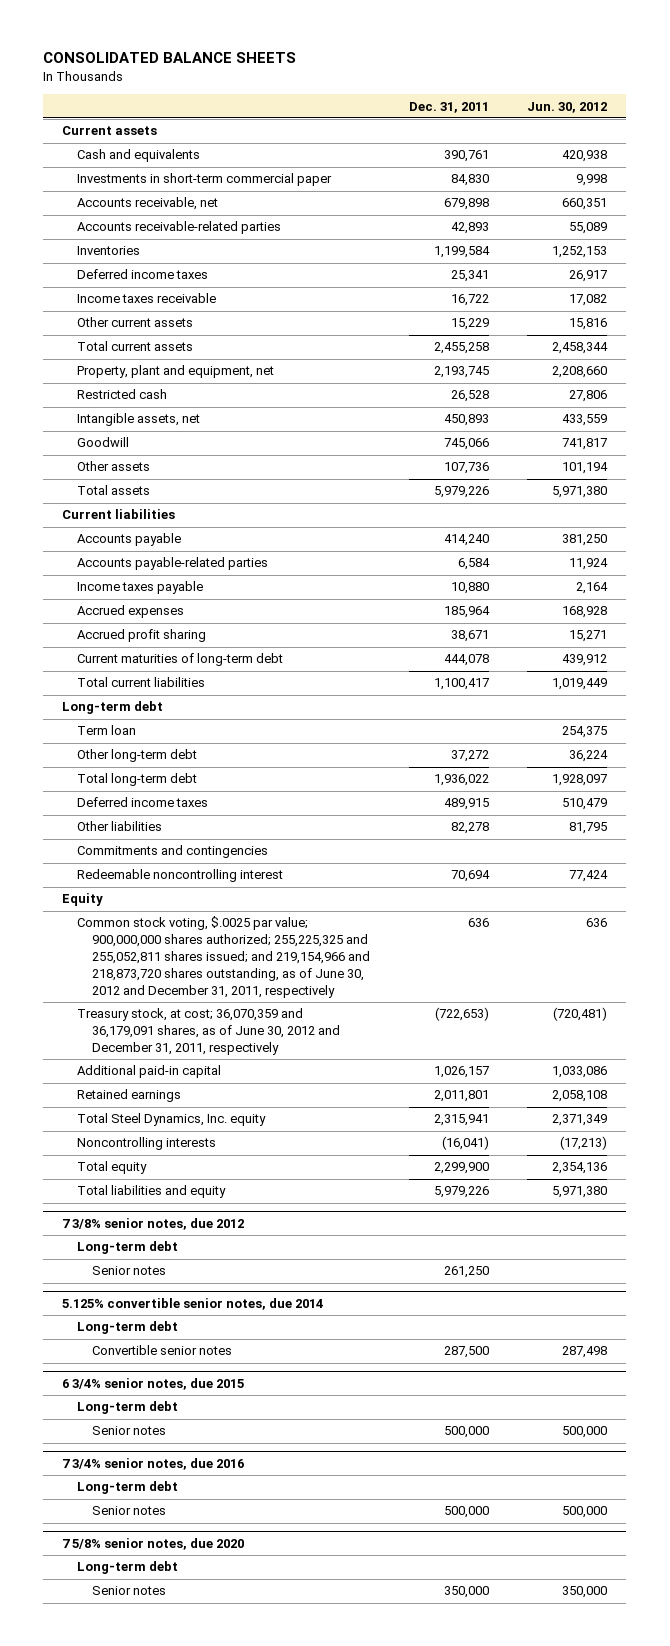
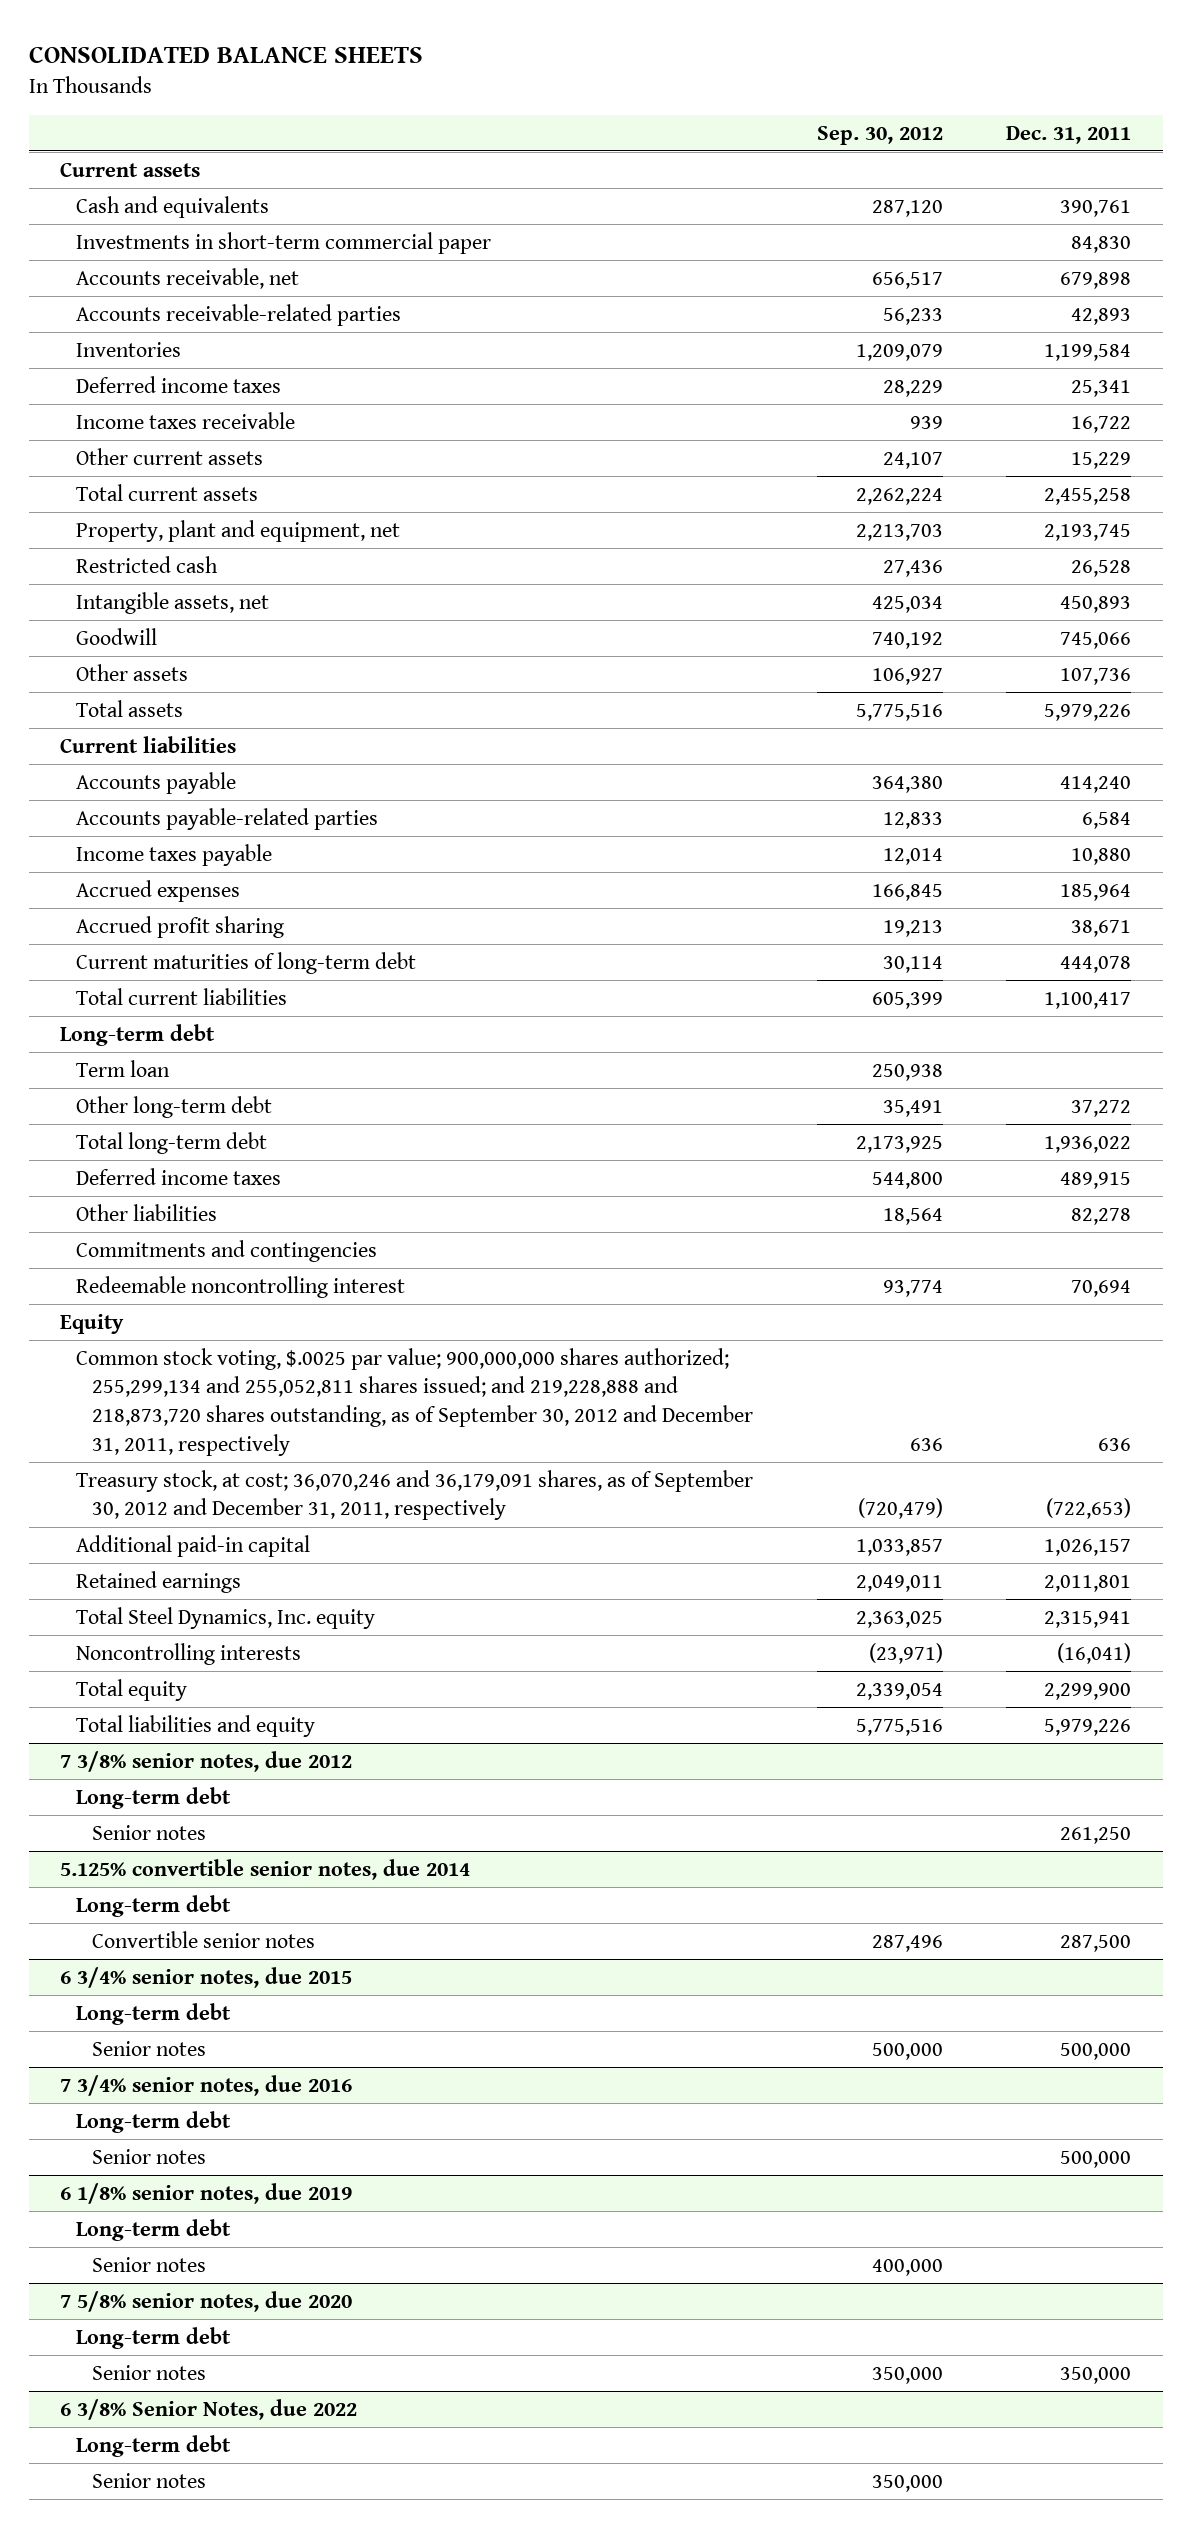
[527,101,608,113] Jun. 30, 2012 -> none
none -> [816,125,943,145] Sep. 30, 2012
[77,916,371,998] Common stock voting, $.0025 par value; 900,000,000 shares authorized; 255,225,325 and 255,052,811 shares issued; and 219,154,966 and 218,873,720 shares outstanding, as of June 30, 2012 and December 31, 2011, respectively -> [76,1347,754,1456] Common stock voting, $.0025 par value; 900,000,000 shares authorized; 255,299,134 and 255,052,811 shares issued; and 219,228,888 and 218,873,720 shares outstanding, as of September 30, 2012 and December 31, 2011, respectively
[77,1008,341,1056] Treasury stock, at cost; 36,070,359 and 36,179,091 shares, as of June 30, 2012 and December 31, 2011, respectively -> [76,1469,754,1521] Treasury stock, at cost; 36,070,246 and 36,179,091 shares, as of September 30, 2012 and December 31, 2011, respectively
none -> [60,2182,353,2204] 6 1/8% senior notes, due 2019
none -> [76,2218,232,2241] Long-term debt
none -> [92,2256,207,2272] Senior notes
none -> [60,2398,358,2420] 6 3/8% Senior Notes, due 2022
none -> [76,2434,232,2457] Long-term debt
none -> [92,2472,207,2488] Senior notes

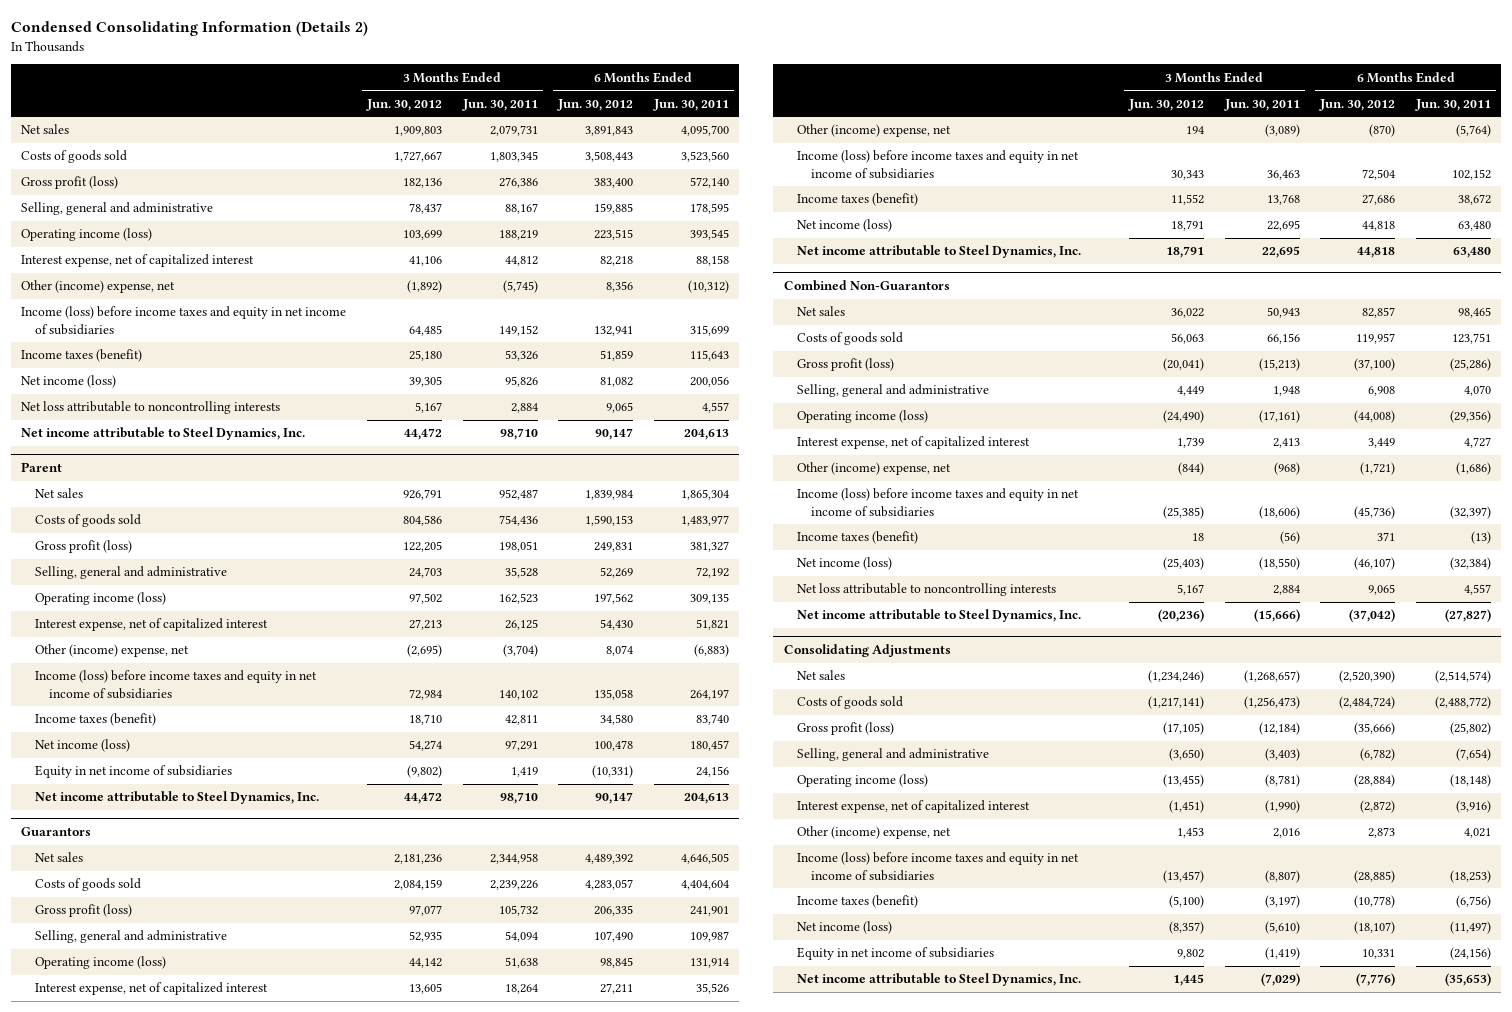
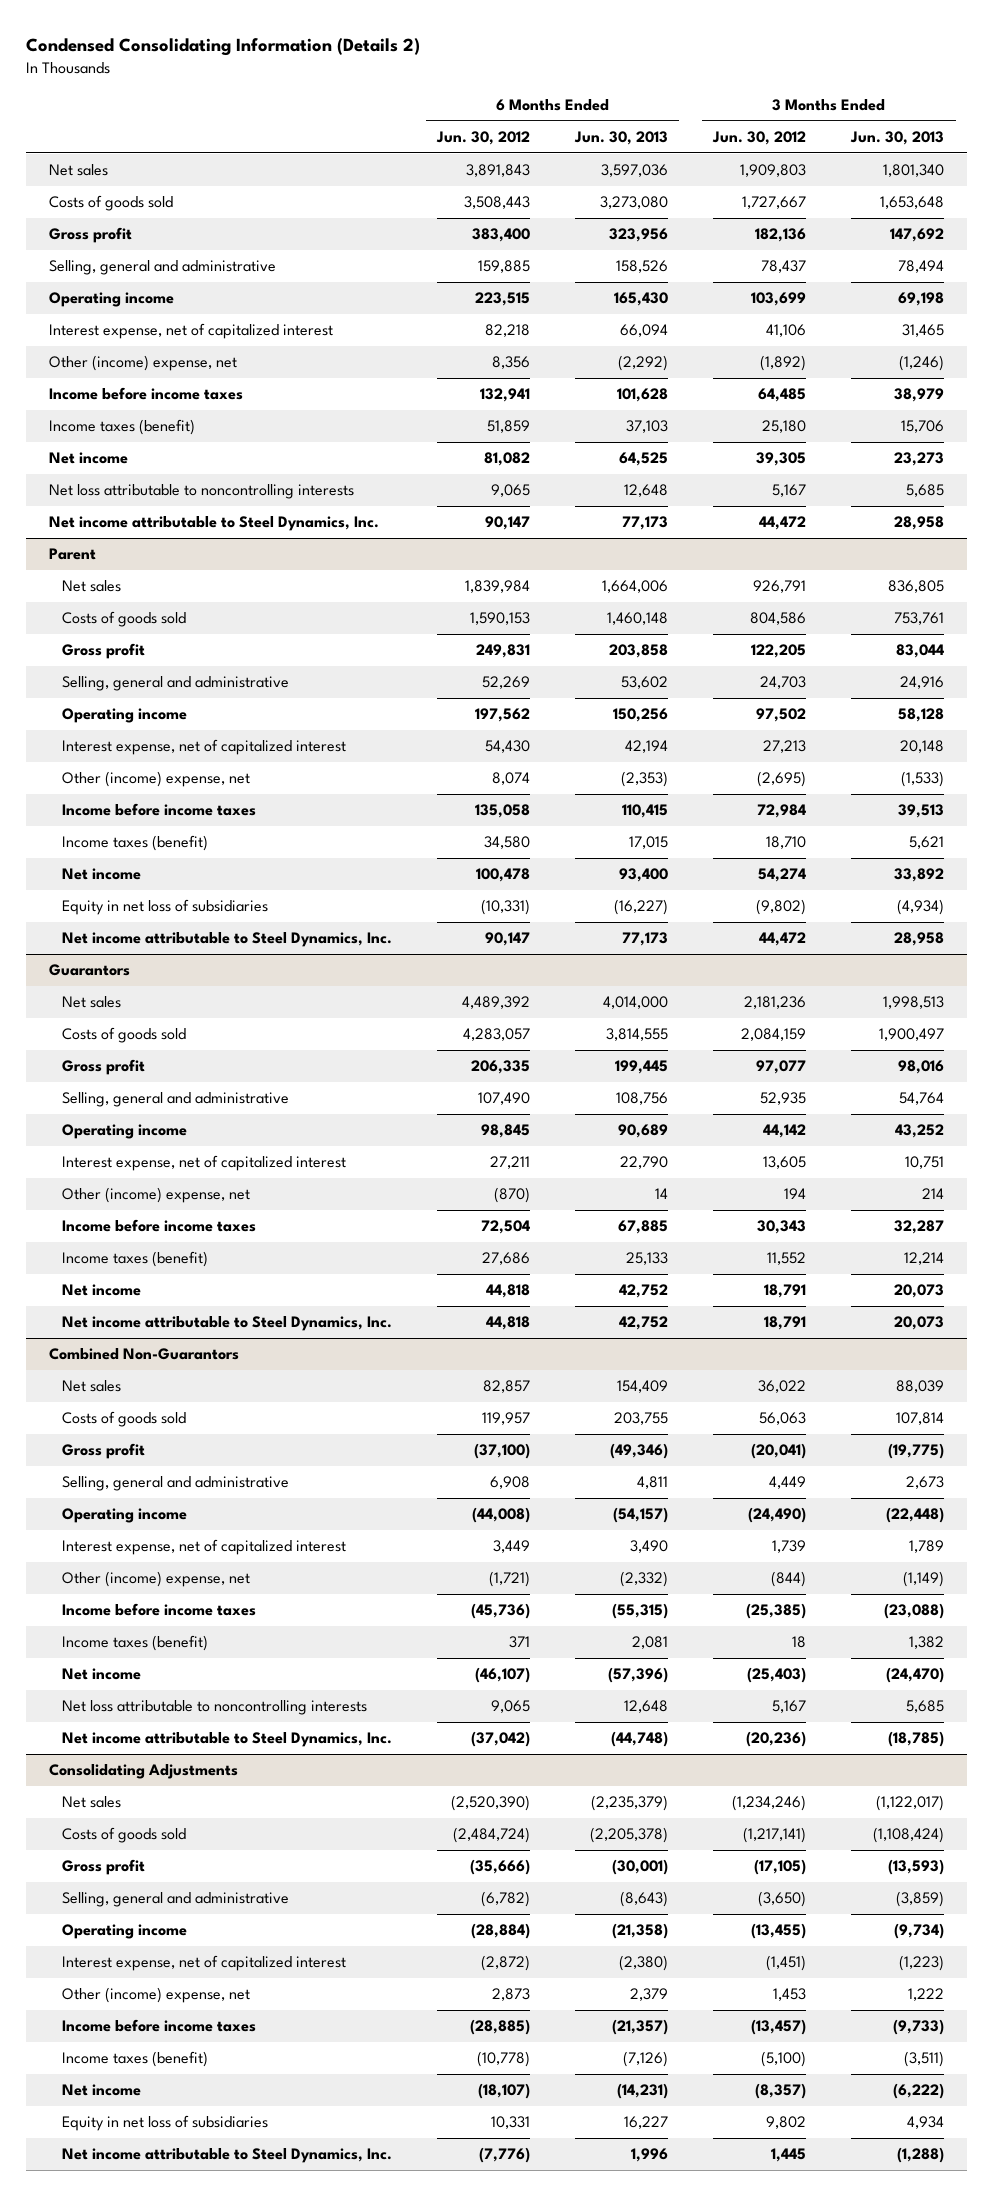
[461,98,538,111] Jun. 30, 2011 -> none
[652,98,729,111] Jun. 30, 2011 -> none
none -> [574,131,669,146] Jun. 30, 2013
none -> [850,131,945,146] Jun. 30, 2013
[21,176,119,190] Gross profit (loss) -> [48,227,132,244] Gross profit
[21,228,153,242] Operating income (loss) -> [48,292,174,308] Operating income
[21,306,347,335] Income (loss) before income taxes and equity in net income of subsidiaries -> [48,387,243,401] Income before income taxes
[21,375,117,389] Net income (loss) -> [48,452,128,465] Net income
[34,540,132,554] Gross profit (loss) -> [61,643,145,660] Gross profit
[34,592,166,606] Operating income (loss) -> [61,708,187,724] Operating income
[34,670,317,699] Income (loss) before income taxes and equity in net income of subsidiaries -> [61,803,256,817] Income before income taxes
[34,739,130,753] Net income (loss) -> [61,868,141,881] Net income
[34,765,232,779] Equity in net income of subsidiaries -> [61,899,268,916] Equity in net loss of subsidiaries
[34,904,132,918] Gross profit (loss) -> [61,1059,145,1076] Gross profit
[34,956,166,970] Operating income (loss) -> [61,1124,187,1140] Operating income
[797,150,1080,179] Income (loss) before income taxes and equity in net income of subsidiaries -> [61,1219,256,1233] Income before income taxes
[797,219,893,233] Net income (loss) -> [61,1284,141,1297] Net income
[797,358,895,372] Gross profit (loss) -> [61,1443,145,1460] Gross profit
[797,410,929,424] Operating income (loss) -> [61,1508,187,1524] Operating income
[797,488,1080,517] Income (loss) before income taxes and equity in net income of subsidiaries -> [61,1603,256,1617] Income before income taxes
[797,557,893,571] Net income (loss) -> [61,1668,141,1681] Net income
[797,722,895,736] Gross profit (loss) -> [61,1859,145,1876] Gross profit
[797,774,929,788] Operating income (loss) -> [61,1924,187,1940] Operating income
[797,852,1080,881] Income (loss) before income taxes and equity in net income of subsidiaries -> [61,2019,256,2033] Income before income taxes
[797,921,893,935] Net income (loss) -> [61,2084,141,2097] Net income
[797,947,995,961] Equity in net income of subsidiaries -> [61,2115,268,2132] Equity in net loss of subsidiaries

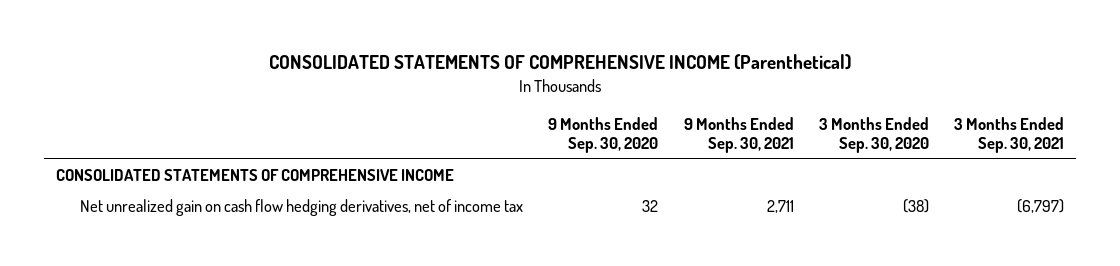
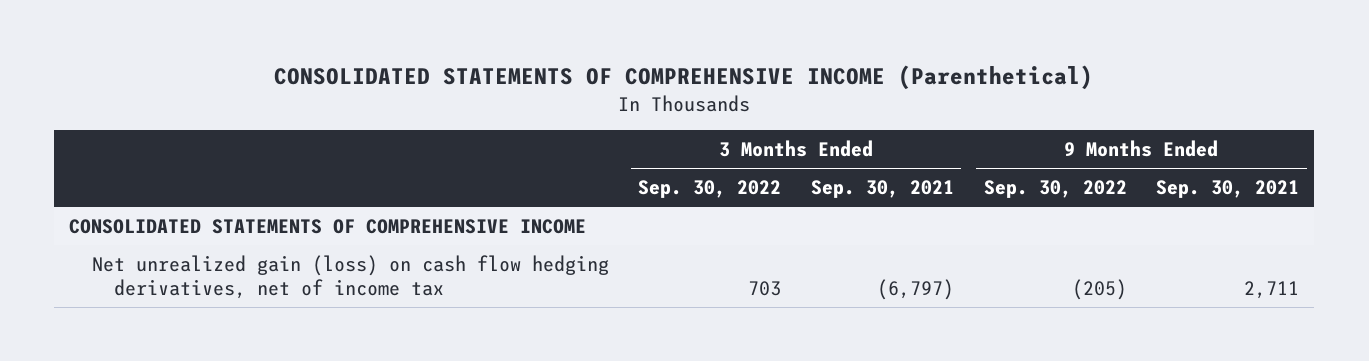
[548,116,659,154] 9 Months Ended Sep. 30, 2020 -> none
[818,116,929,154] 3 Months Ended Sep. 30, 2020 -> none
none -> [638,180,782,199] Sep. 30, 2022
none -> [983,180,1127,199] Sep. 30, 2022
[80,199,524,217] Net unrealized gain on cash flow hedging derivatives, net of income tax -> [91,254,609,300] Net unrealized gain (loss) on cash flow hedging derivatives, net of income tax

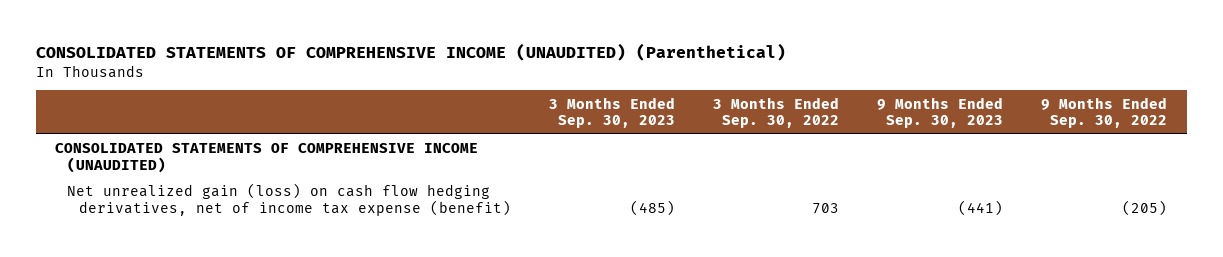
[274,65,1094,91] CONSOLIDATED STATEMENTS OF COMPREHENSIVE INCOME (Parenthetical) -> [36,42,787,61] CONSOLIDATED STATEMENTS OF COMPREHENSIVE INCOME (UNAUDITED) (Parenthetical)
[810,180,954,199] Sep. 30, 2021 -> none
[1156,180,1300,199] Sep. 30, 2021 -> none
none -> [548,96,675,129] 3 Months Ended Sep. 30, 2023
none -> [877,96,1004,129] 9 Months Ended Sep. 30, 2023
[69,218,587,234] CONSOLIDATED STATEMENTS OF COMPREHENSIVE INCOME -> [55,143,479,173] CONSOLIDATED STATEMENTS OF COMPREHENSIVE INCOME (UNAUDITED)
[91,254,609,300] Net unrealized gain (loss) on cash flow hedging derivatives, net of income tax -> [66,183,511,216] Net unrealized gain (loss) on cash flow hedging derivatives, net of income tax expense (benefit)

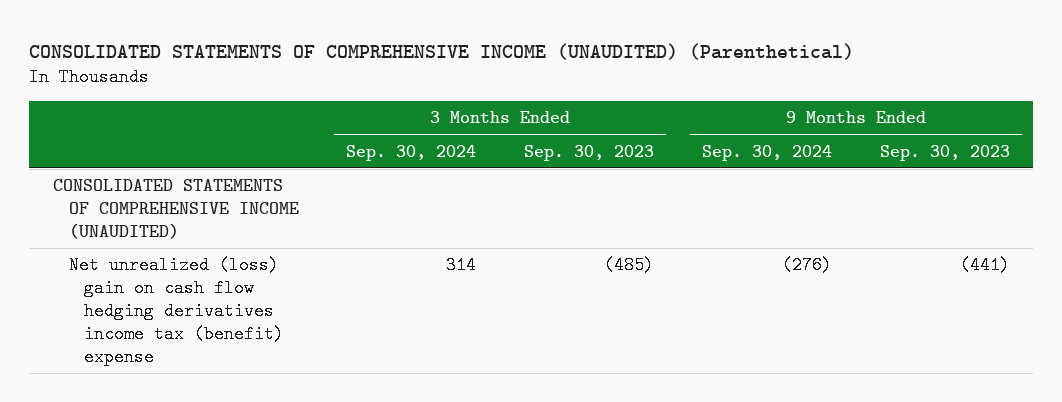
[713,96,840,129] 3 Months Ended Sep. 30, 2022 -> none
[1041,96,1168,129] 9 Months Ended Sep. 30, 2022 -> none
none -> [346,144,477,161] Sep. 30, 2024
none -> [701,144,832,161] Sep. 30, 2024
[66,183,511,216] Net unrealized gain (loss) on cash flow hedging derivatives, net of income tax expense (benefit) -> [68,256,285,366] Net unrealized (loss) gain on cash flow hedging derivatives income tax (benefit) expense

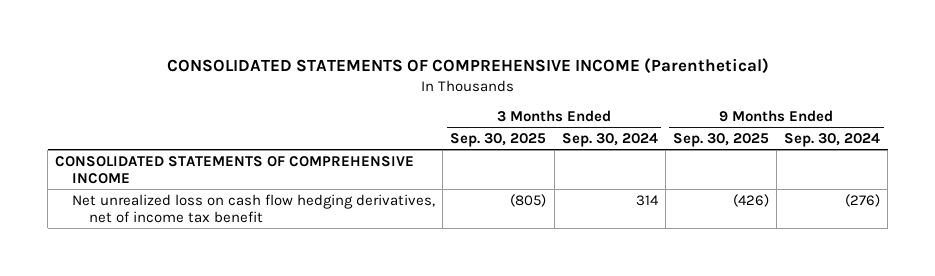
[28,42,854,60] CONSOLIDATED STATEMENTS OF COMPREHENSIVE INCOME (UNAUDITED) (Parenthetical) -> [166,57,769,74] CONSOLIDATED STATEMENTS OF COMPREHENSIVE INCOME (Parenthetical)
[524,144,655,161] Sep. 30, 2023 -> none
[879,144,1010,161] Sep. 30, 2023 -> none
none -> [450,132,547,147] Sep. 30, 2025
none -> [672,132,769,147] Sep. 30, 2025
[52,179,299,240] CONSOLIDATED STATEMENTS OF COMPREHENSIVE INCOME (UNAUDITED) -> [55,155,415,184] CONSOLIDATED STATEMENTS OF COMPREHENSIVE INCOME
[68,256,285,366] Net unrealized (loss) gain on cash flow hedging derivatives income tax (benefit) expense -> [72,193,436,223] Net unrealized loss on cash flow hedging derivatives, net of income tax benefit

